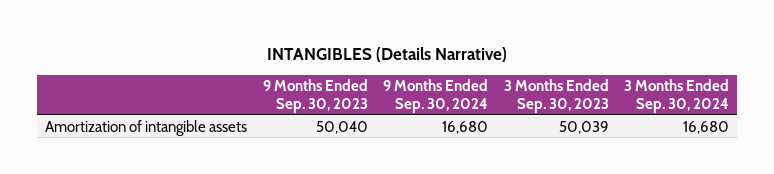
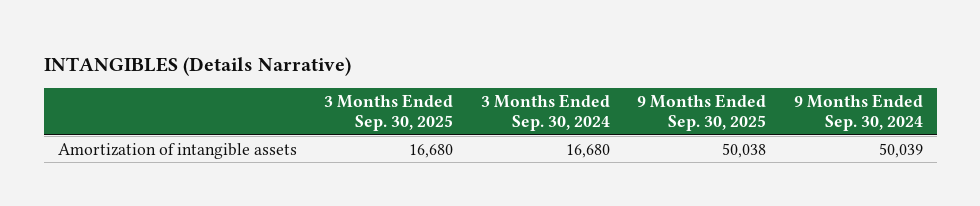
[262,79,368,114] 9 Months Ended Sep. 30, 2023 -> none
[503,79,609,114] 3 Months Ended Sep. 30, 2023 -> none
none -> [324,93,454,132] 3 Months Ended Sep. 30, 2025
none -> [637,93,767,132] 9 Months Ended Sep. 30, 2025
[442,120,489,134] 16,680 -> [878,142,923,158] 50,039

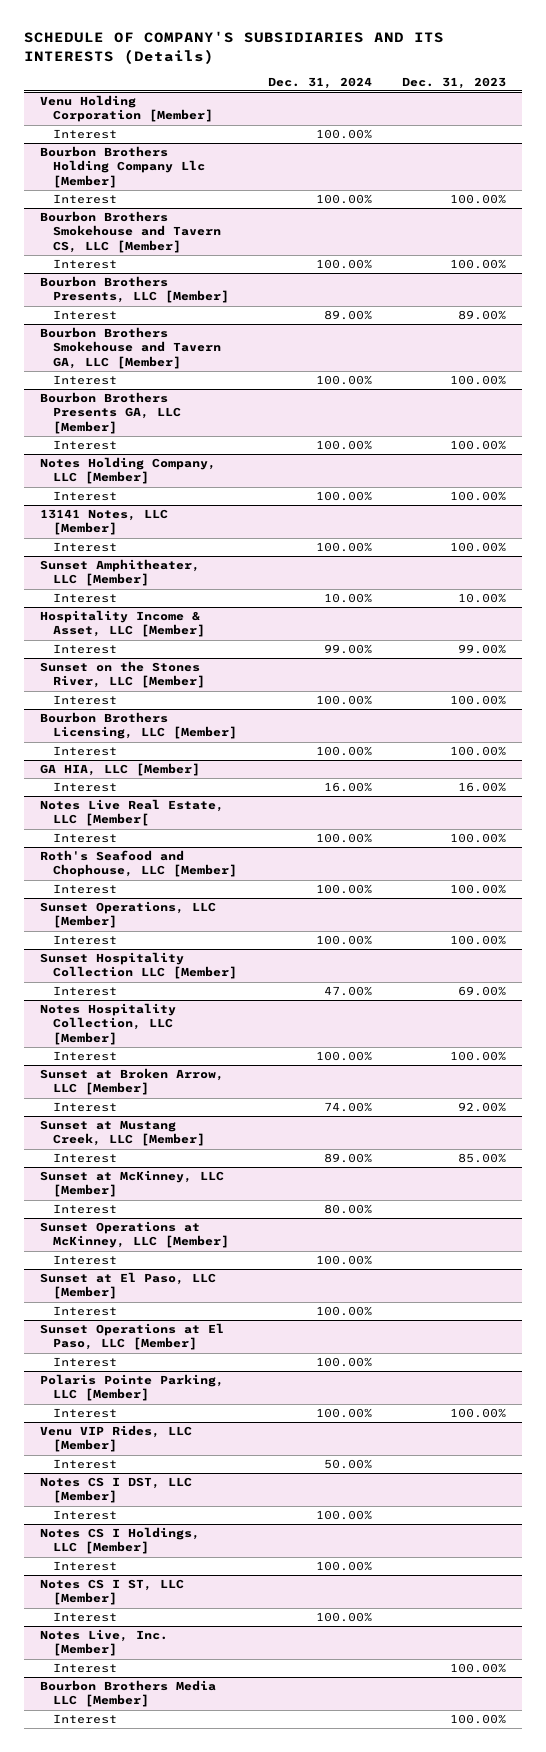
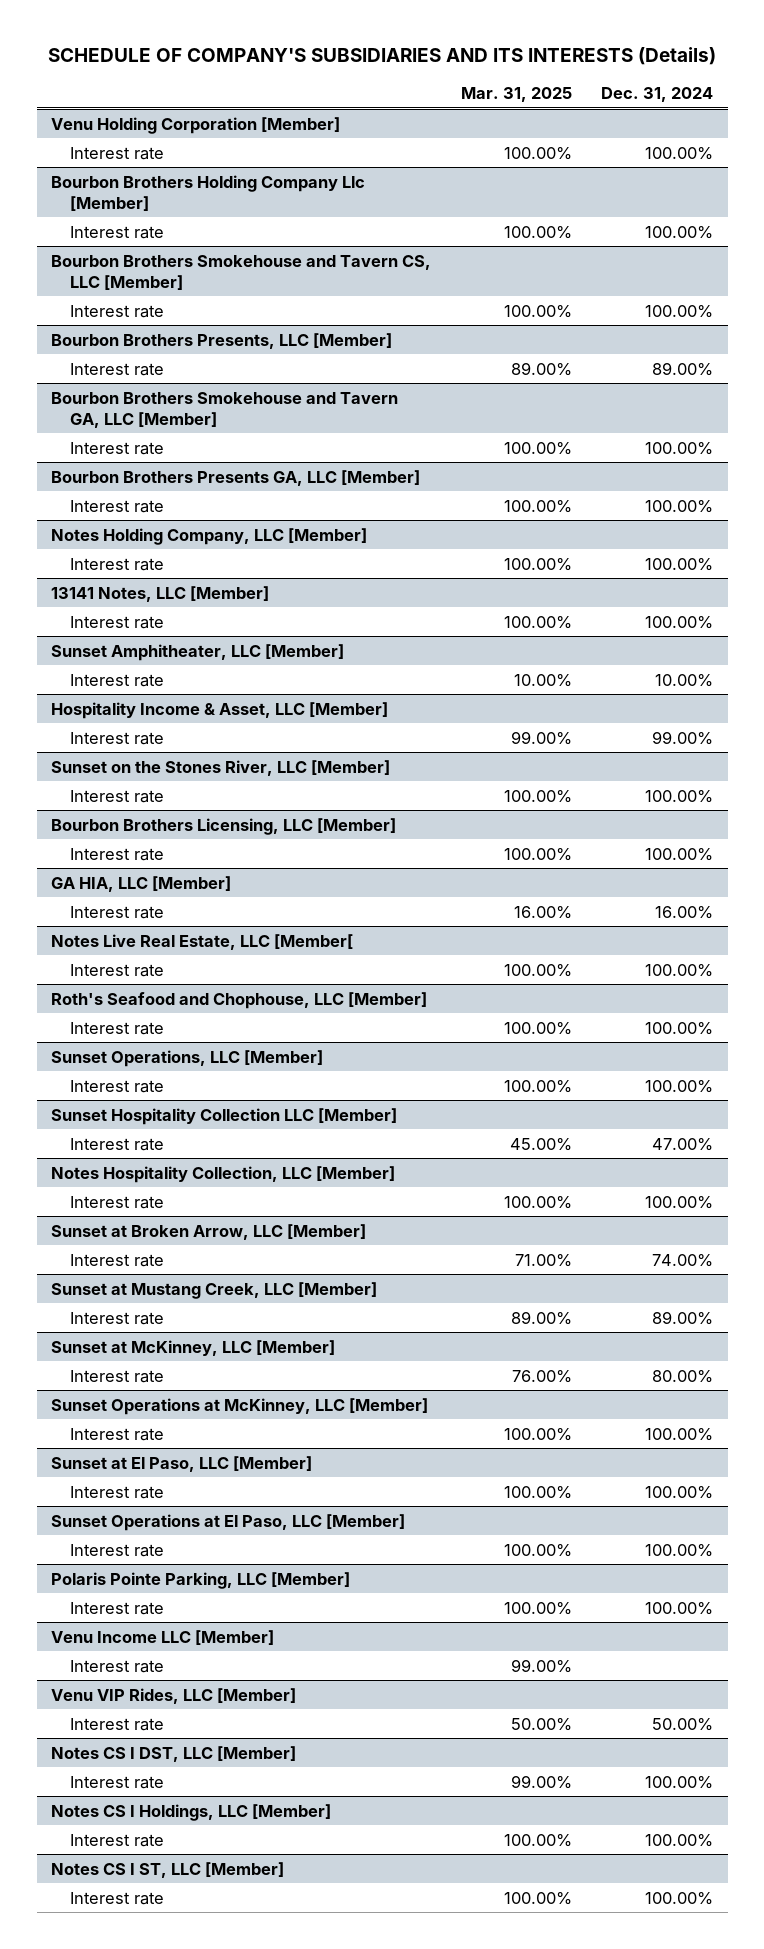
[402,76,507,89] Dec. 31, 2023 -> none
none -> [460,87,572,103] Mar. 31, 2025
[52,129,117,140] Interest -> [69,146,164,160] Interest rate
[52,194,117,205] Interest -> [69,225,164,239] Interest rate
[52,259,117,270] Interest -> [69,304,164,318] Interest rate
[52,310,117,321] Interest -> [69,362,164,376] Interest rate
[52,375,117,386] Interest -> [69,441,164,455] Interest rate
[52,440,117,451] Interest -> [69,499,164,513] Interest rate
[52,491,117,502] Interest -> [69,557,164,571] Interest rate
[52,542,117,553] Interest -> [69,615,164,629] Interest rate
[52,593,117,604] Interest -> [69,673,164,687] Interest rate
[52,644,117,655] Interest -> [69,731,164,745] Interest rate
[52,695,117,706] Interest -> [69,789,164,803] Interest rate
[52,746,117,757] Interest -> [69,847,164,861] Interest rate
[52,782,117,793] Interest -> [69,905,164,919] Interest rate
[52,833,117,844] Interest -> [69,963,164,977] Interest rate
[52,884,117,895] Interest -> [69,1021,164,1035] Interest rate
[52,935,117,946] Interest -> [69,1079,164,1093] Interest rate
[52,986,117,997] Interest -> [69,1137,164,1151] Interest rate
[52,1051,117,1062] Interest -> [69,1195,164,1209] Interest rate
[52,1102,117,1113] Interest -> [69,1253,164,1267] Interest rate
[52,1153,117,1164] Interest -> [69,1311,164,1325] Interest rate
[52,1204,117,1215] Interest -> [69,1369,164,1383] Interest rate
[52,1255,117,1266] Interest -> [69,1427,164,1441] Interest rate
[52,1306,117,1317] Interest -> [69,1485,164,1499] Interest rate
[52,1357,117,1368] Interest -> [69,1543,164,1557] Interest rate
[52,1408,117,1419] Interest -> [69,1601,164,1615] Interest rate
none -> [51,1629,275,1645] Venu Income LLC [Member]
none -> [69,1659,164,1673] Interest rate
[52,1459,117,1470] Interest -> [69,1717,164,1731] Interest rate
[52,1510,117,1521] Interest -> [69,1775,164,1789] Interest rate
[52,1561,117,1572] Interest -> [69,1833,164,1847] Interest rate
[39,1629,168,1657] Notes Live, Inc. [Member] -> none
[52,1663,117,1674] Interest -> none
[39,1680,216,1708] Bourbon Brothers Media LLC [Member] -> none
[52,1714,117,1725] Interest -> none
[52,1612,117,1623] Interest -> [69,1891,164,1905] Interest rate

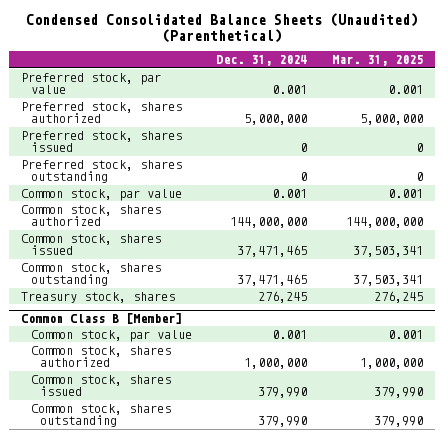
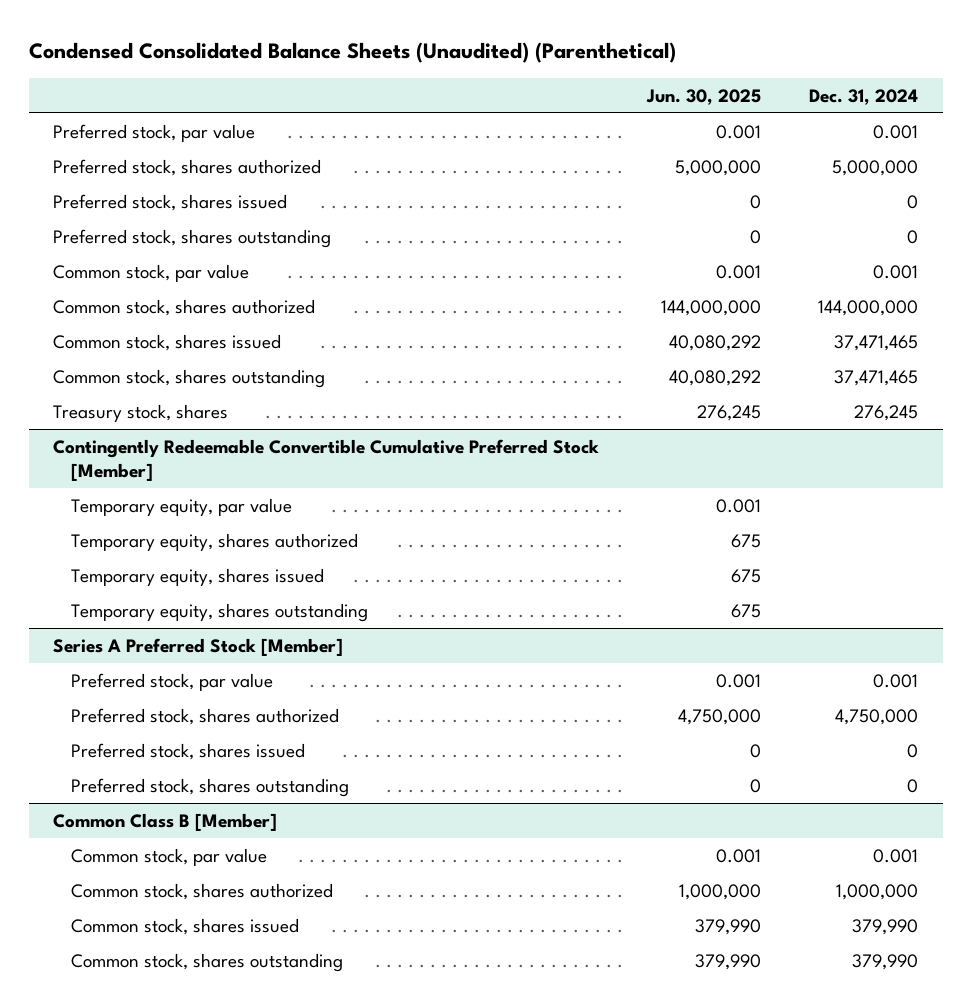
[331,55,423,67] Mar. 31, 2025 -> none
none -> [646,88,762,105] Jun. 30, 2025
none -> [52,438,599,481] Contingently Redeemable Convertible Cumulative Preferred Stock [Member]
none -> [70,497,292,516] Temporary equity, par value
none -> [70,532,358,551] Temporary equity, shares authorized
none -> [70,567,324,586] Temporary equity, shares issued
none -> [70,602,368,622] Temporary equity, shares outstanding
none -> [52,637,343,656] Series A Preferred Stock [Member]
none -> [70,672,273,691] Preferred stock, par value
none -> [70,707,339,725] Preferred stock, shares authorized
none -> [70,742,305,760] Preferred stock, shares issued
none -> [70,777,349,797] Preferred stock, shares outstanding

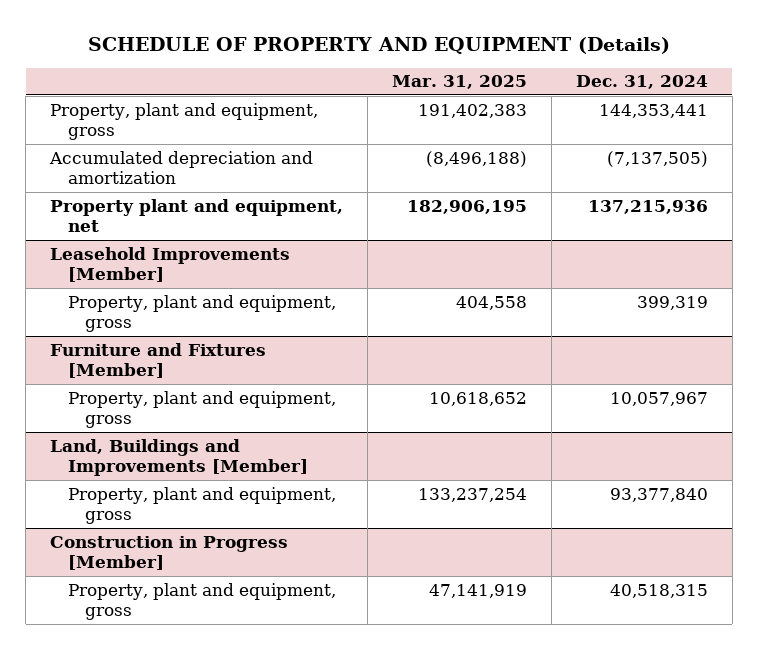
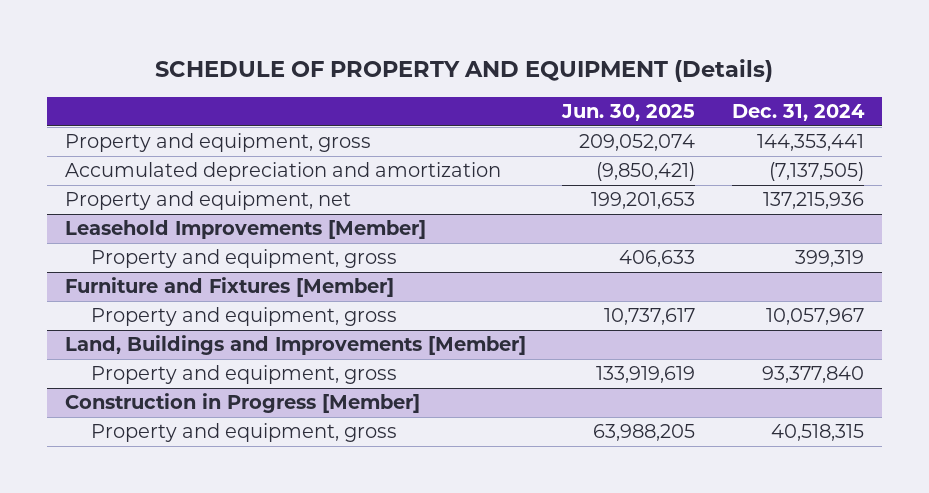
[391,75,527,90] Mar. 31, 2025 -> none
none -> [561,104,696,122] Jun. 30, 2025
[50,102,319,141] Property, plant and equipment, gross -> [65,133,372,153] Property and equipment, gross
[50,198,344,233] Property plant and equipment, net -> [65,191,352,211] Property and equipment, net
[67,294,336,333] Property, plant and equipment, gross -> [90,249,397,269] Property and equipment, gross
[67,390,336,429] Property, plant and equipment, gross -> [90,307,397,327] Property and equipment, gross
[67,486,336,525] Property, plant and equipment, gross -> [90,365,397,385] Property and equipment, gross
[67,582,336,621] Property, plant and equipment, gross -> [90,423,397,443] Property and equipment, gross

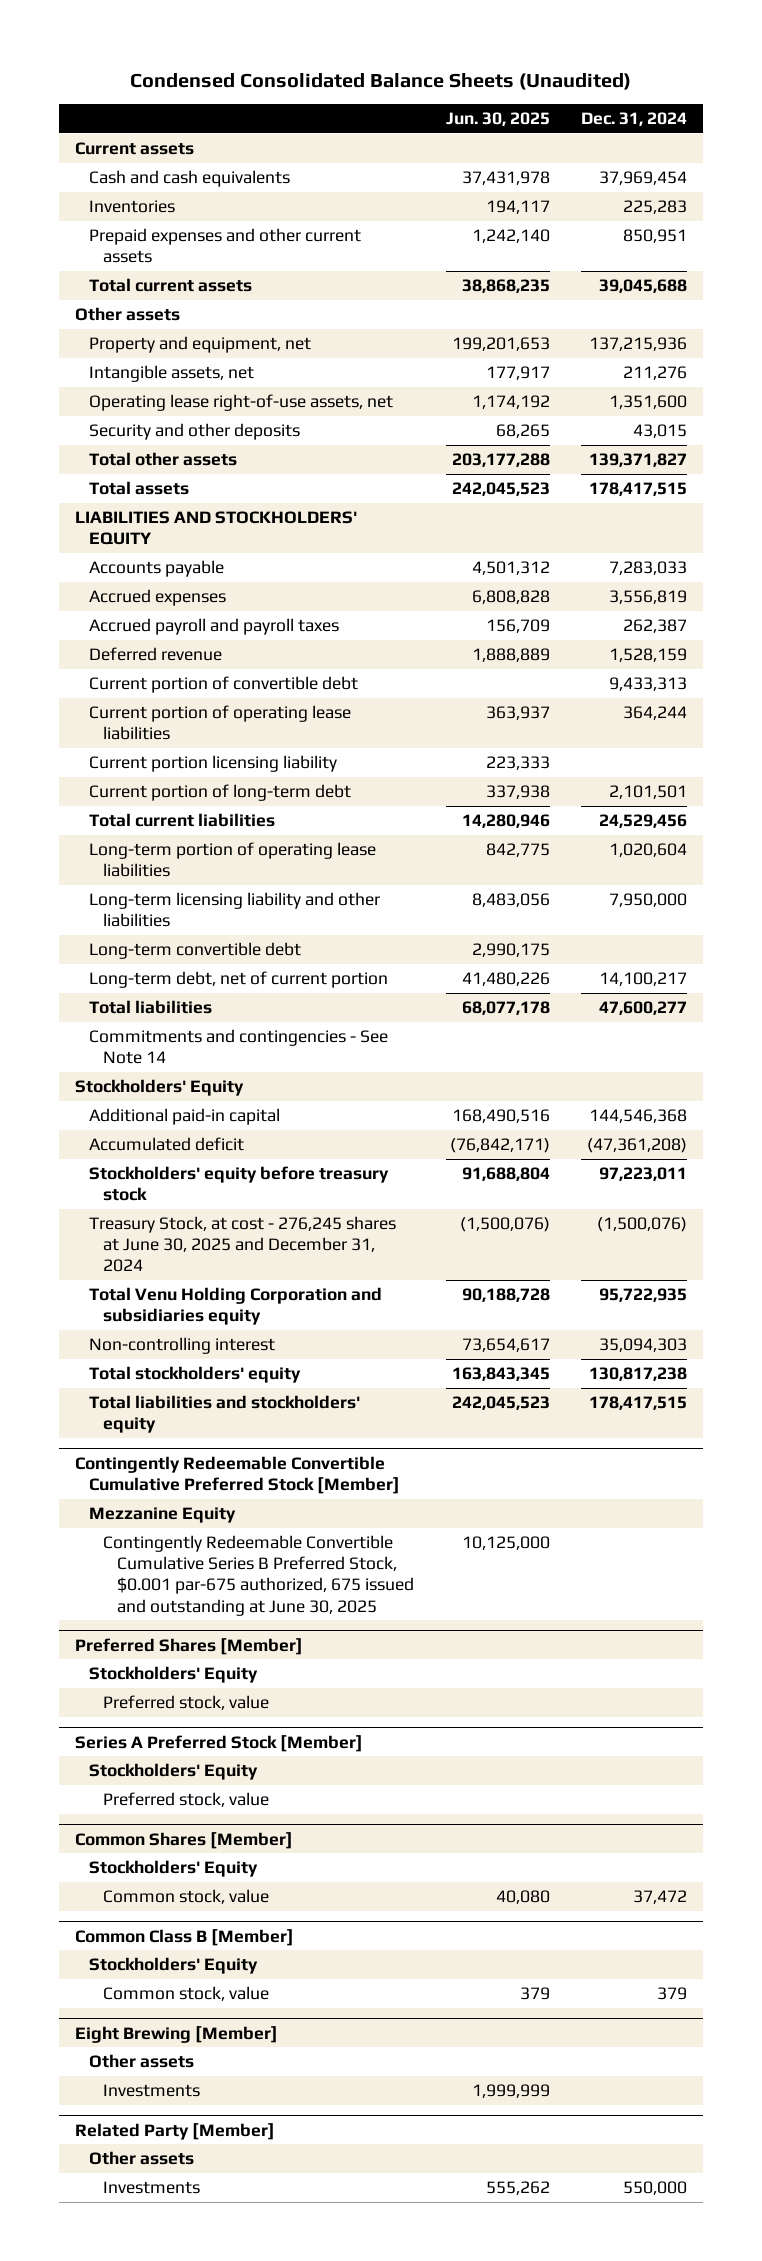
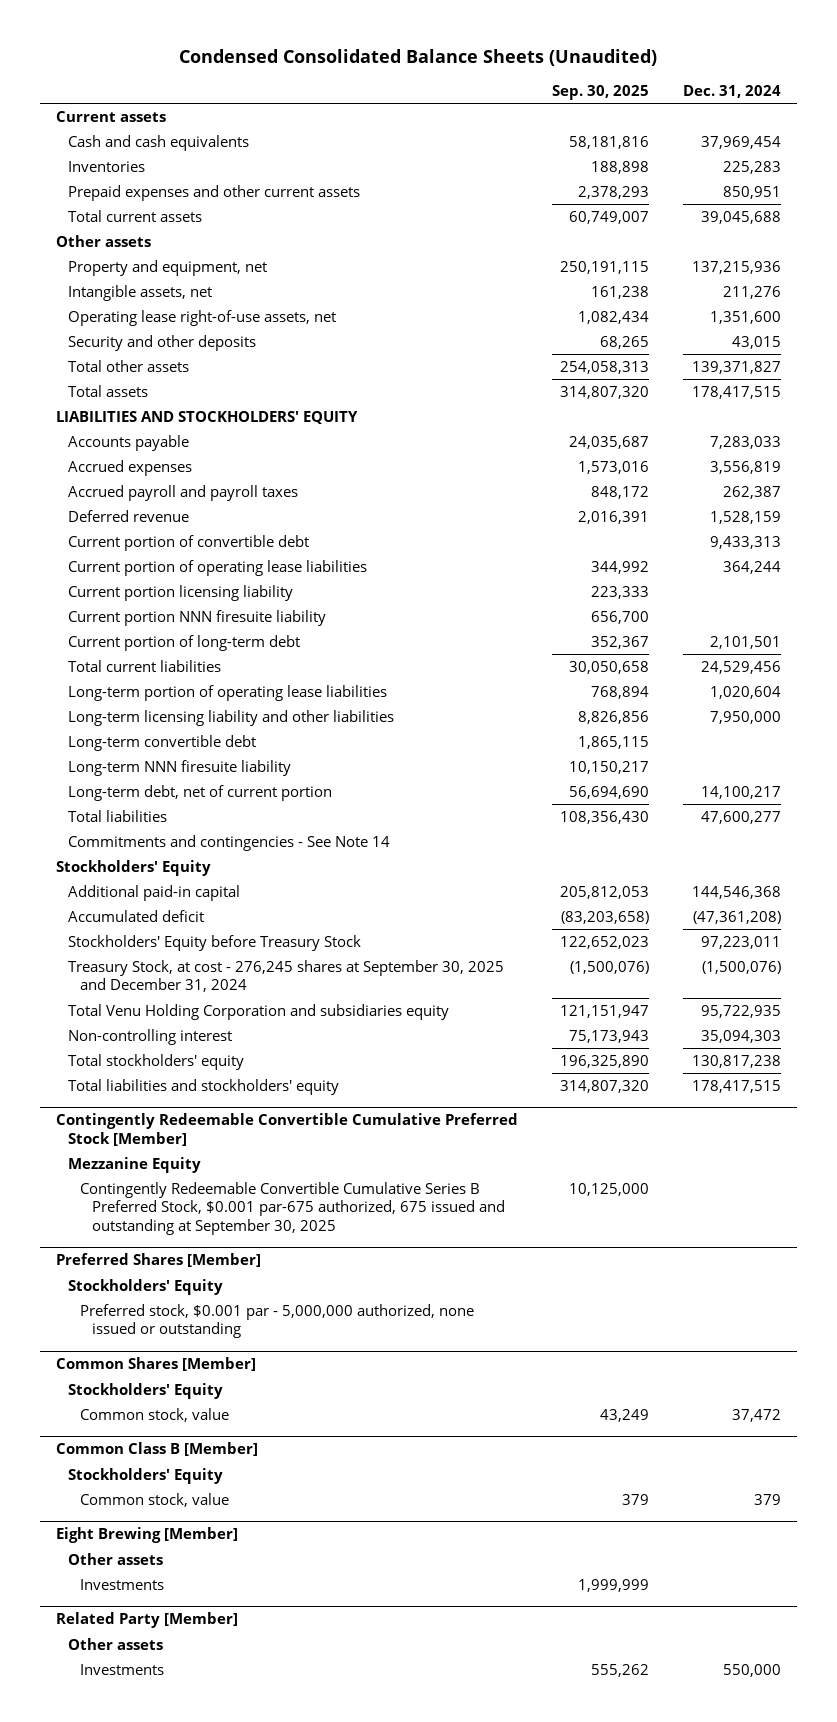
[445,112,550,127] Jun. 30, 2025 -> none
none -> [551,84,649,100] Sep. 30, 2025
none -> [68,610,327,627] Current portion NNN firesuite liability
none -> [68,760,292,777] Long-term NNN firesuite liability
[89,1166,390,1202] Stockholders' equity before treasury stock -> [68,935,362,952] Stockholders' Equity before Treasury Stock
[89,1216,397,1273] Treasury Stock, at cost - 276,245 shares at June 30, 2025 and December 31, 2024 -> [68,960,505,993] Treasury Stock, at cost - 276,245 shares at September 30, 2025 and December 31, 2024
[103,1535,415,1616] Contingently Redeemable Convertible Cumulative Series B Preferred Stock, $0.001 par-675 authorized, 675 issued and outstanding at June 30, 2025 -> [80,1182,505,1235] Contingently Redeemable Convertible Cumulative Series B Preferred Stock, $0.001 par-675 authorized, 675 issued and outstanding at September 30, 2025
[75,1734,364,1752] Series A Preferred Stock [Member] -> none
[89,1763,259,1781] Stockholders' Equity -> none
[103,1792,270,1808] Preferred stock, value -> none
[103,1695,270,1711] Preferred stock, value -> [80,1304,475,1339] Preferred stock, $0.001 par - 5,000,000 authorized, none issued or outstanding

